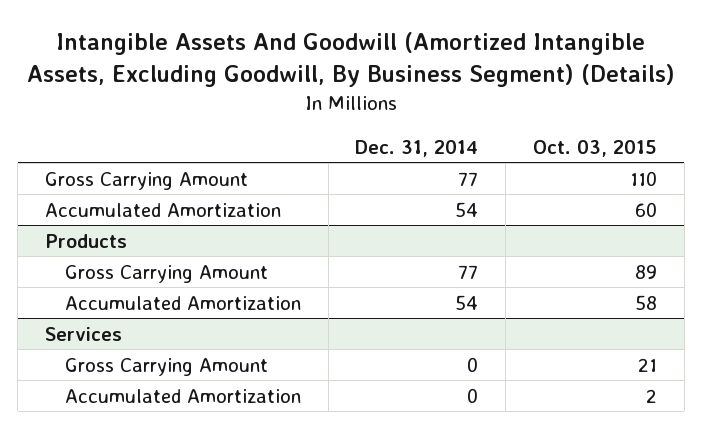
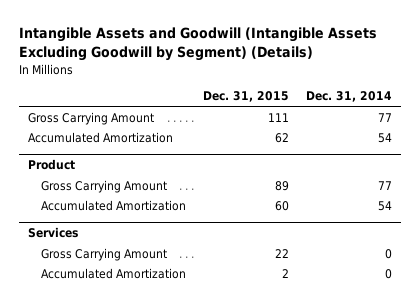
[27,32,676,88] Intangible Assets And Goodwill (Amortized Intangible Assets, Excluding Goodwill, By Business Segment) (Details) -> [19,27,378,62] Intangible Assets and Goodwill (Intangible Assets Excluding Goodwill by Segment) (Details)
[533,139,658,157] Oct. 03, 2015 -> none
none -> [202,91,289,103] Dec. 31, 2015
[45,233,128,248] Products -> [27,159,75,171] Product

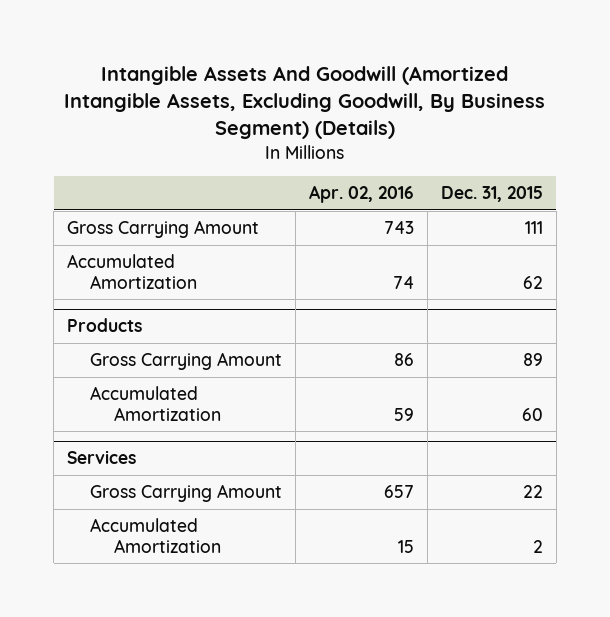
[19,27,378,62] Intangible Assets and Goodwill (Intangible Assets Excluding Goodwill by Segment) (Details) -> [64,65,546,140] Intangible Assets And Goodwill (Amortized Intangible Assets, Excluding Goodwill, By Business Segment) (Details)
[305,91,392,103] Dec. 31, 2014 -> none
none -> [309,185,415,204] Apr. 02, 2016
[27,159,75,171] Product -> [67,318,143,333] Products

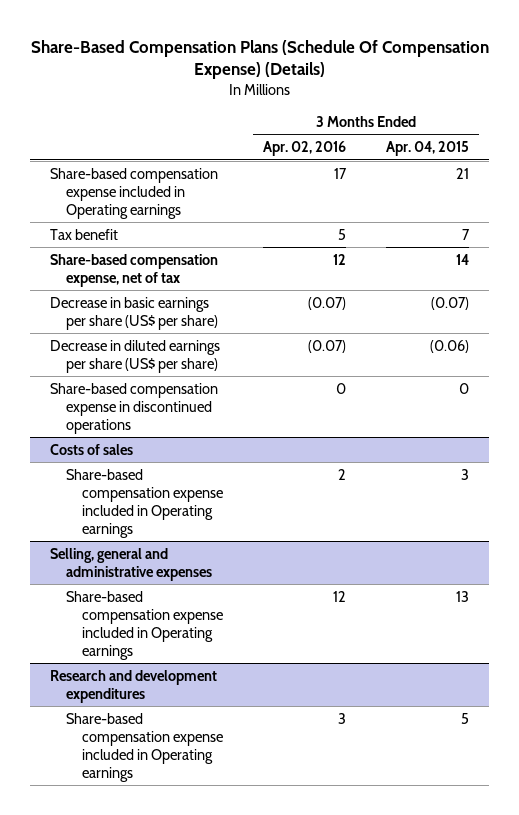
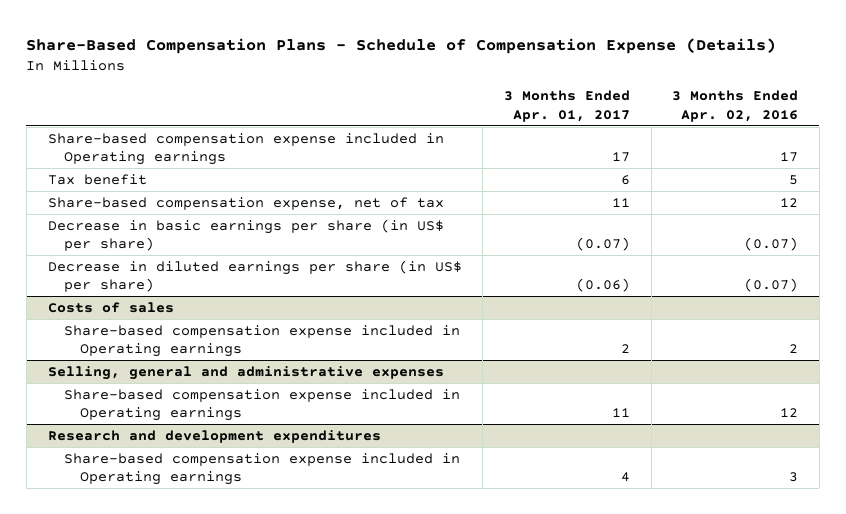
[30,39,489,80] Share-Based Compensation Plans (Schedule Of Compensation Expense) (Details) -> [26,37,777,54] Share-Based Compensation Plans - Schedule of Compensation Expense (Details)
[386,141,470,157] Apr. 04, 2015 -> none
none -> [503,90,630,122] 3 Months Ended Apr. 01, 2017
[49,382,218,434] Share-based compensation expense in discontinued operations -> none
[49,296,219,330] Decrease in basic earnings per share (US$ per share) -> [47,218,444,252] Decrease in basic earnings per share (in US$ per share)
[49,339,220,373] Decrease in diluted earnings per share (US$ per share) -> [47,259,462,293] Decrease in diluted earnings per share (in US$ per share)

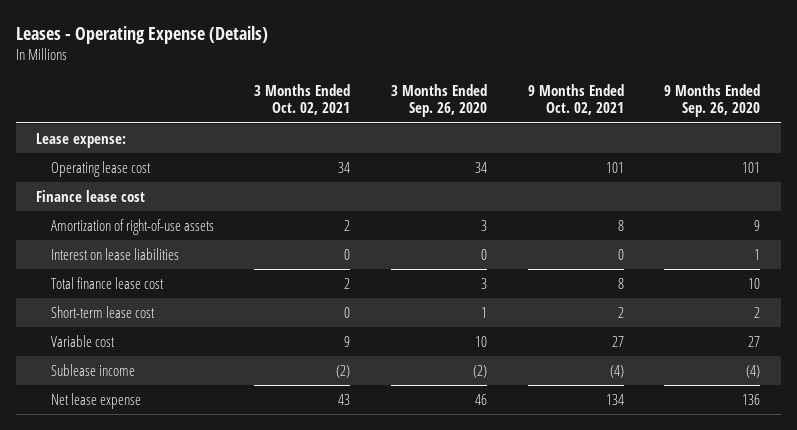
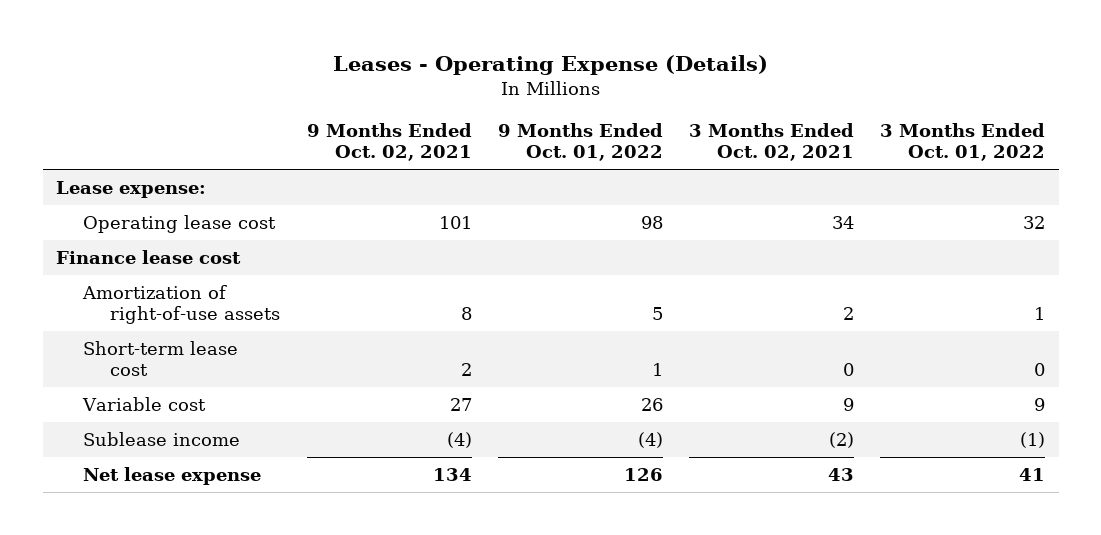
[390,83,487,118] 3 Months Ended Sep. 26, 2020 -> none
[664,83,761,118] 9 Months Ended Sep. 26, 2020 -> none
none -> [497,123,663,162] 9 Months Ended Oct. 01, 2022
none -> [880,123,1046,162] 3 Months Ended Oct. 01, 2022
[50,248,179,261] Interest on lease liabilities -> none
[50,277,164,290] Total finance lease cost -> none

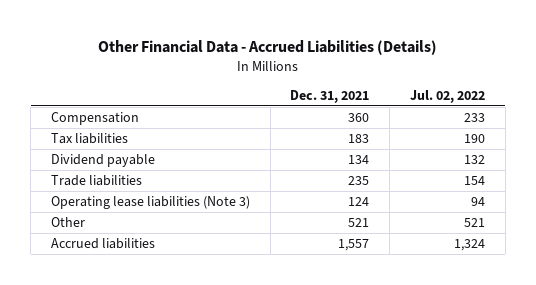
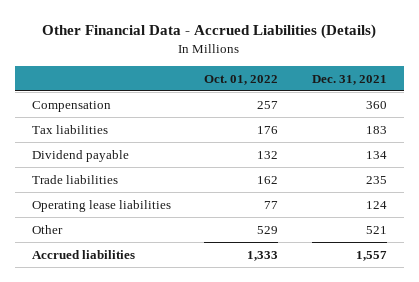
[409,89,485,103] Jul. 02, 2022 -> none
none -> [204,74,279,85] Oct. 01, 2022
[50,196,250,210] Operating lease liabilities (Note 3) -> [31,199,171,212] Operating lease liabilities

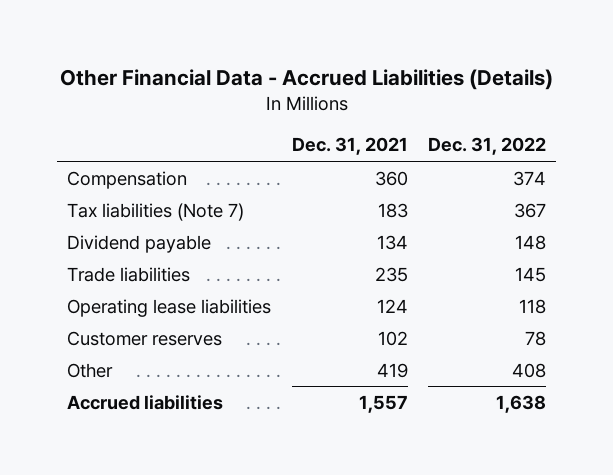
[204,74,279,85] Oct. 01, 2022 -> none
none -> [428,137,547,156] Dec. 31, 2022
[31,124,108,134] Tax liabilities -> [66,202,244,221] Tax liabilities (Note 7)
none -> [66,330,222,346] Customer reserves
[366,225,388,234] 521 -> [376,362,408,378] 419

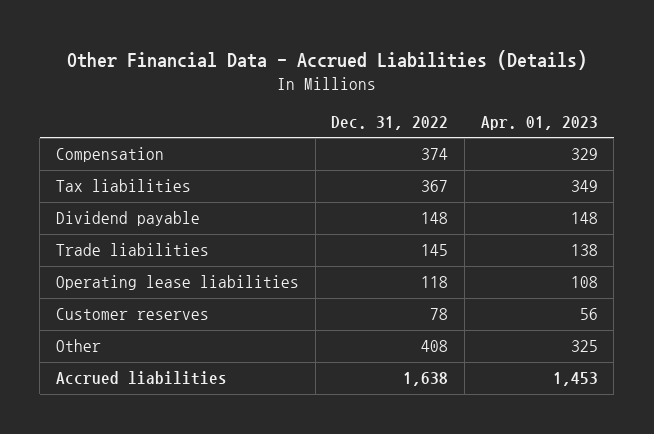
[291,137,408,156] Dec. 31, 2021 -> none
none -> [480,115,598,130] Apr. 01, 2023
[66,202,244,221] Tax liabilities (Note 7) -> [56,179,192,193] Tax liabilities

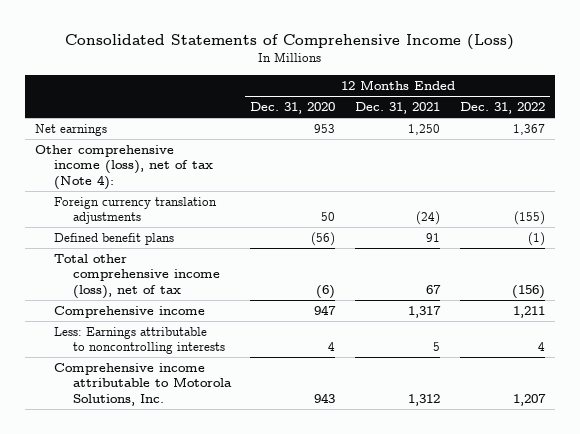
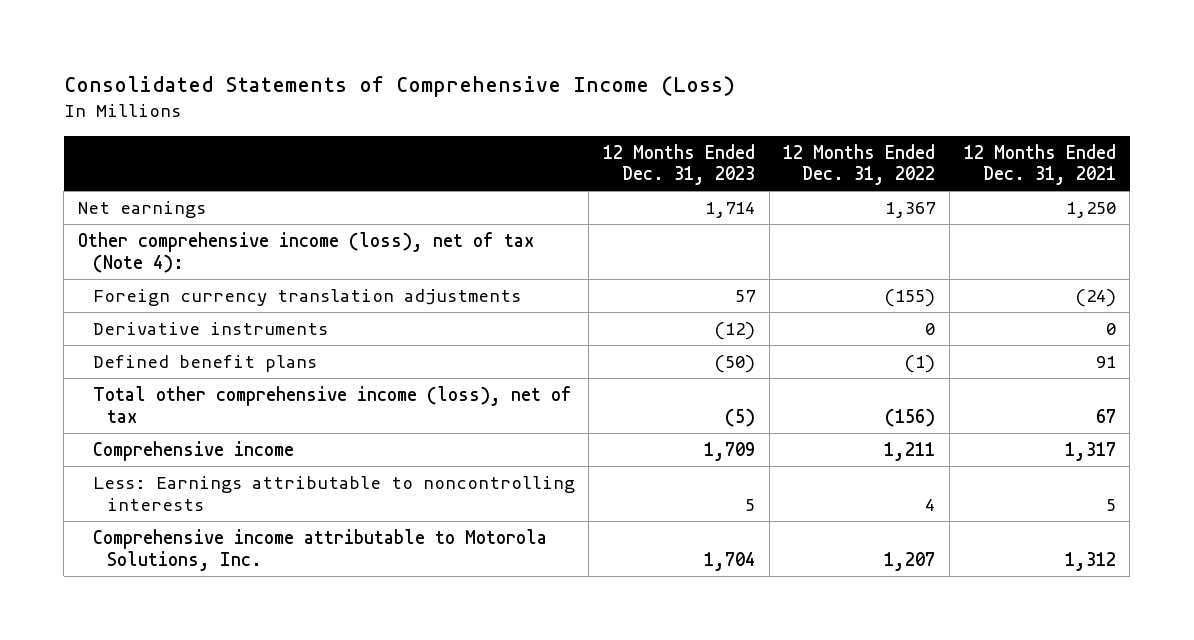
[250,102,336,115] Dec. 31, 2020 -> none
none -> [603,143,756,186] 12 Months Ended Dec. 31, 2023
none -> [92,321,328,335] Derivative instruments

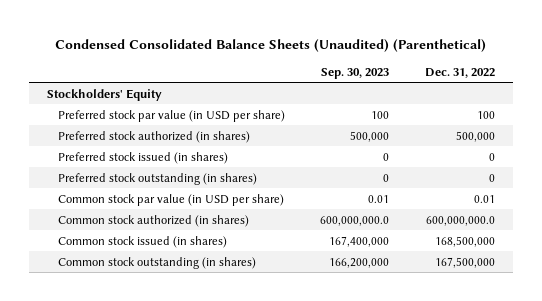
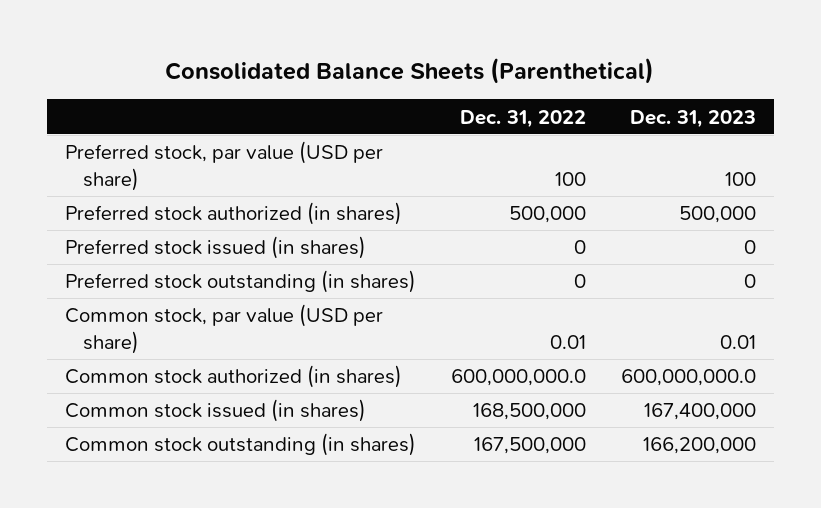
[55,38,487,52] Condensed Consolidated Balance Sheets (Unaudited) (Parenthetical) -> [165,57,655,84] Consolidated Balance Sheets (Parenthetical)
[321,67,390,79] Sep. 30, 2023 -> none
none -> [629,109,756,128] Dec. 31, 2023
[47,88,163,101] Stockholders' Equity -> none
[57,109,285,122] Preferred stock par value (in USD per share) -> [64,141,383,191] Preferred stock, par value (USD per share)
[57,193,284,206] Common stock par value (in USD per share) -> [64,304,383,354] Common stock, par value (USD per share)

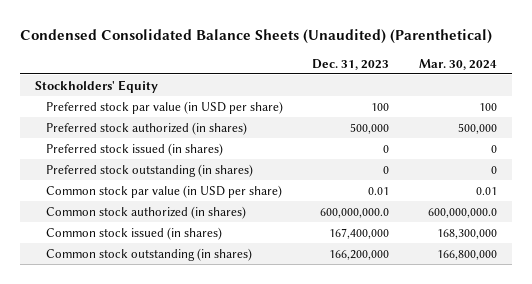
[165,57,655,84] Consolidated Balance Sheets (Parenthetical) -> [19,29,492,45] Condensed Consolidated Balance Sheets (Unaudited) (Parenthetical)
[459,109,586,128] Dec. 31, 2022 -> none
none -> [419,58,498,70] Mar. 30, 2024
none -> [34,79,158,93] Stockholders' Equity
[64,141,383,191] Preferred stock, par value (USD per share) -> [45,100,283,114] Preferred stock par value (in USD per share)
[64,304,383,354] Common stock, par value (USD per share) -> [45,184,282,198] Common stock par value (in USD per share)

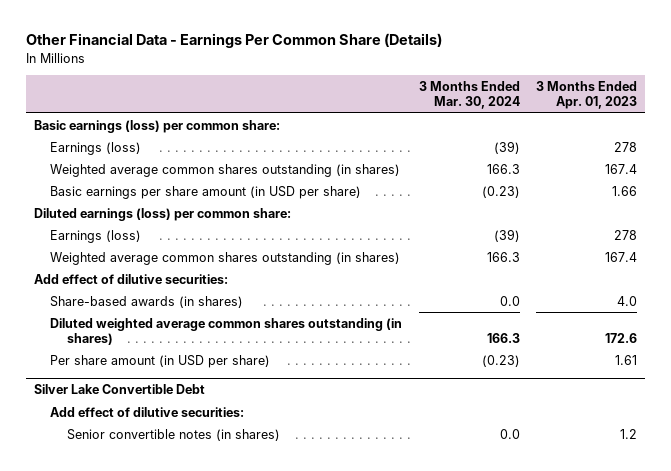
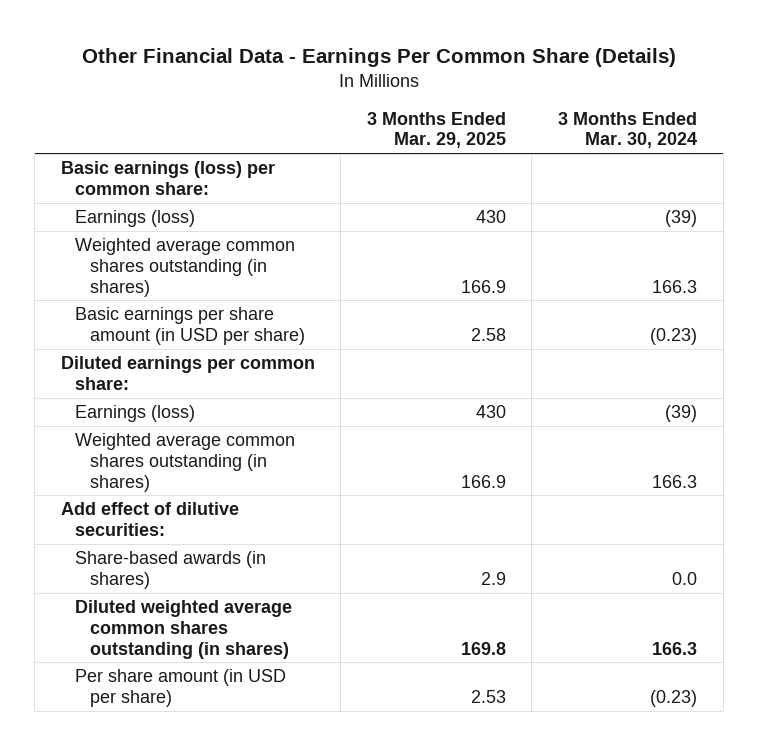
[536,81,638,110] 3 Months Ended Apr. 01, 2023 -> none
none -> [366,111,506,149] 3 Months Ended Mar. 29, 2025
[33,207,291,221] Diluted earnings (loss) per common share: -> [60,355,315,390] Diluted earnings per common share:
[33,384,205,395] Silver Lake Convertible Debt -> none
[50,406,245,417] Add effect of dilutive securities: -> none
[66,428,280,441] Senior convertible notes (in shares) -> none

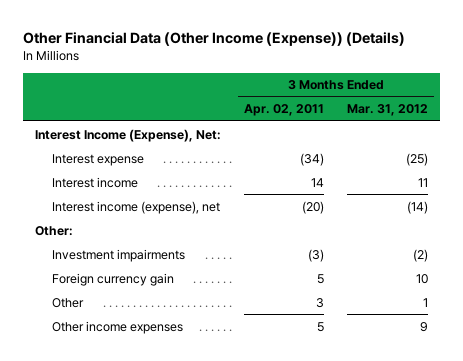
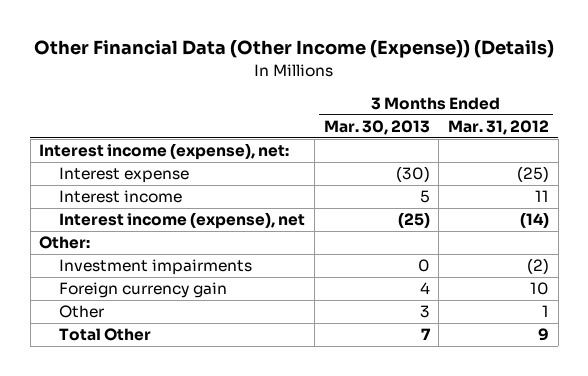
[243,104,324,117] Apr. 02, 2011 -> none
none -> [323,119,430,135] Mar. 30, 2013
[34,128,221,142] Interest Income (Expense), Net: -> [39,143,290,161] Interest income (expense), net:
[51,320,183,334] Other income expenses -> [59,328,152,342] Total Other

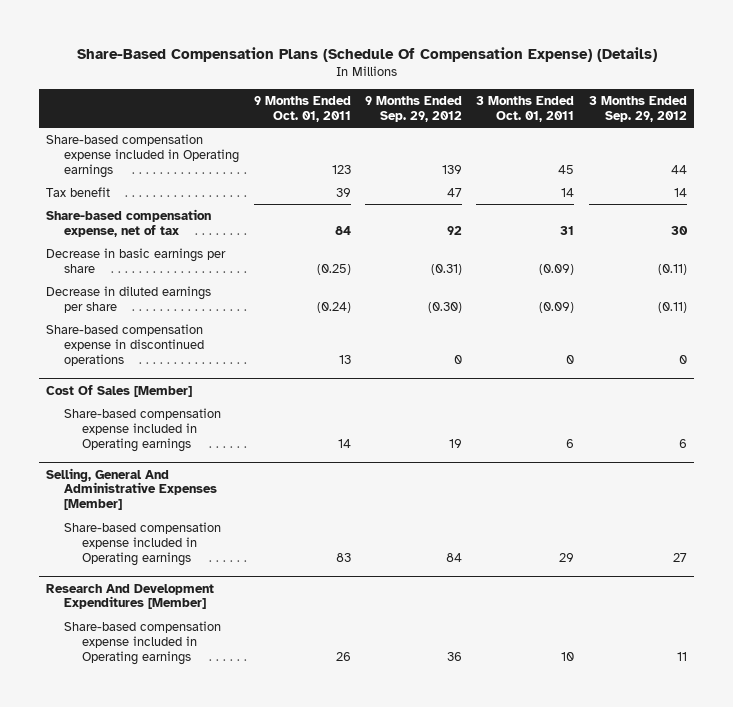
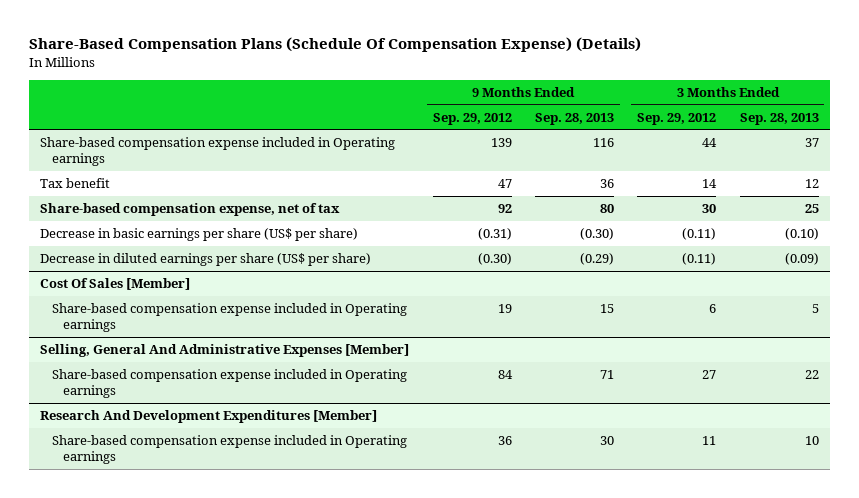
[253,96,351,122] 9 Months Ended Oct. 01, 2011 -> none
[476,96,575,122] 3 Months Ended Oct. 01, 2011 -> none
none -> [535,112,615,125] Sep. 28, 2013
none -> [739,112,819,125] Sep. 28, 2013
[46,324,205,366] Share-based compensation expense in discontinued operations -> none
[46,248,227,274] Decrease in basic earnings per share -> [40,228,359,242] Decrease in basic earnings per share (US$ per share)
[46,286,212,314] Decrease in diluted earnings per share -> [40,253,372,267] Decrease in diluted earnings per share (US$ per share)

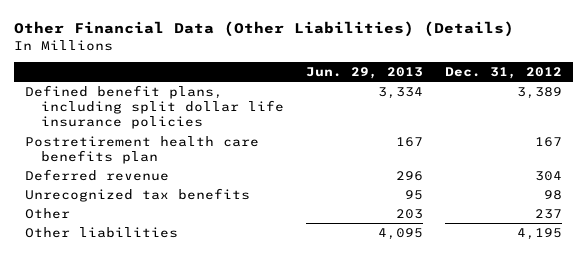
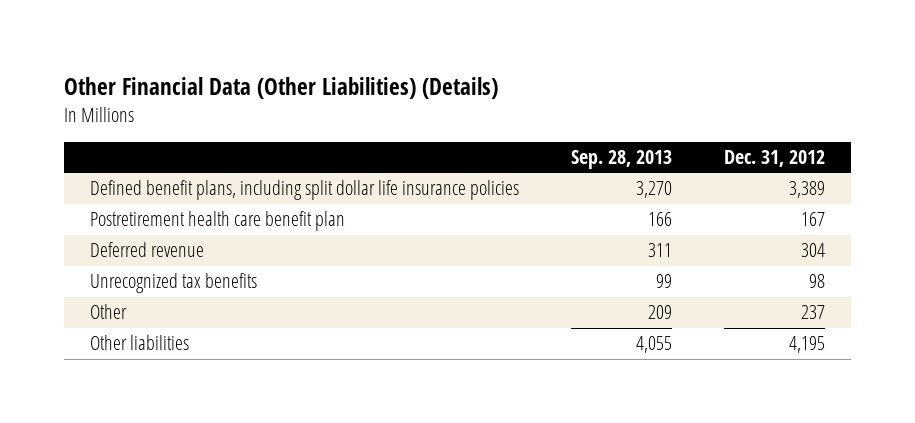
[306,67,424,80] Jun. 29, 2013 -> none
none -> [571,149,673,169] Sep. 28, 2013
[25,135,260,165] Postretirement health care benefits plan -> [90,211,346,232] Postretirement health care benefit plan

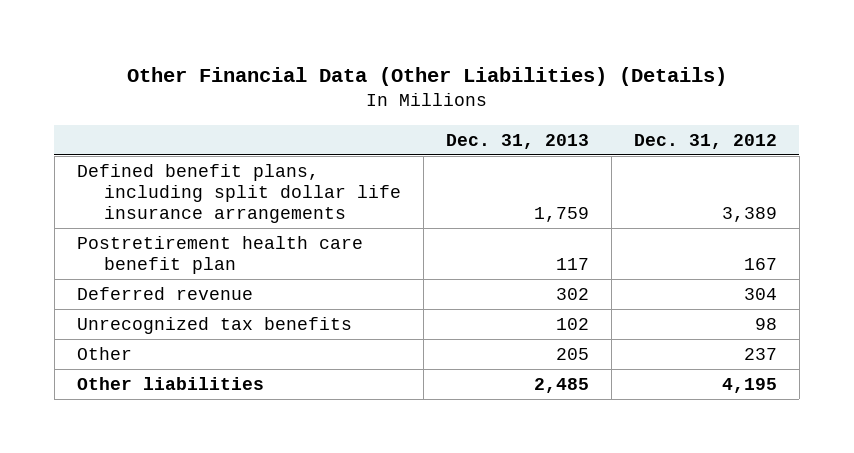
[571,149,673,169] Sep. 28, 2013 -> none
none -> [445,133,589,149] Dec. 31, 2013
[90,180,520,201] Defined benefit plans, including split dollar life insurance policies -> [76,164,401,223] Defined benefit plans, including split dollar life insurance arrangements

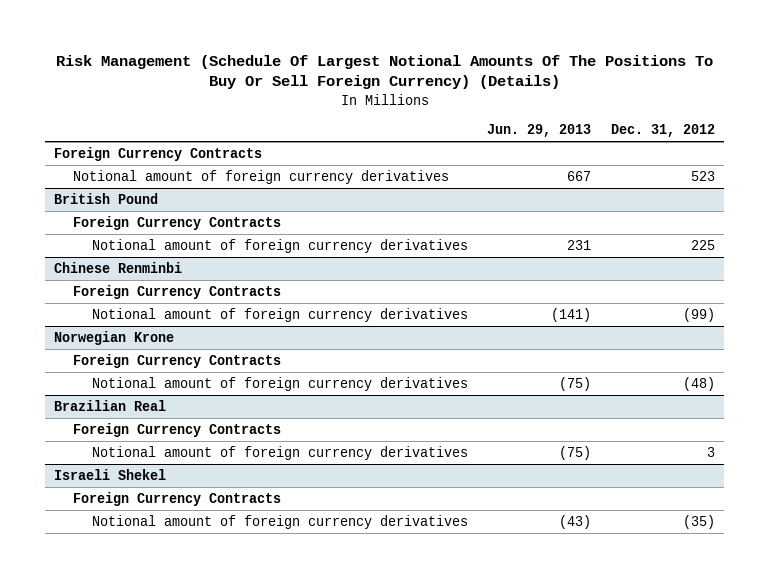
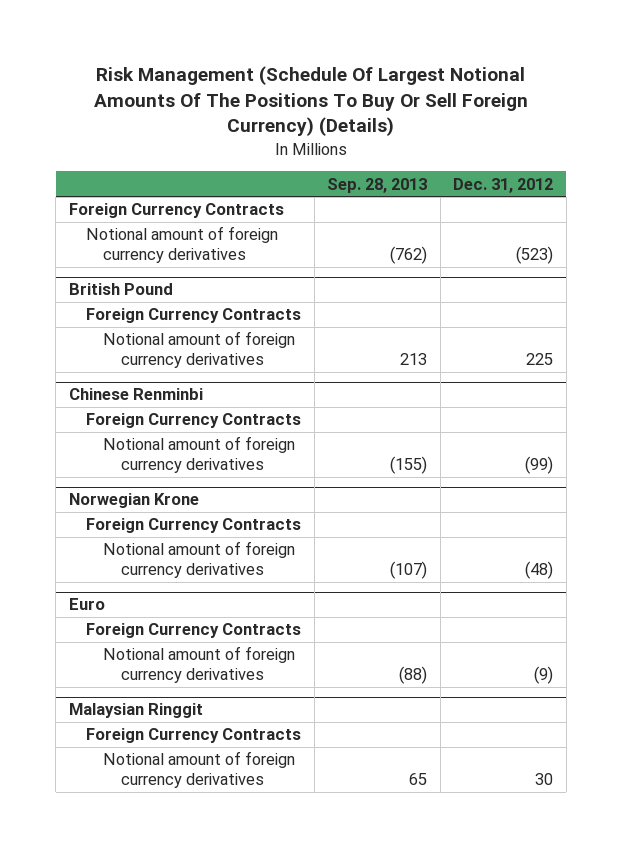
[487,124,592,138] Jun. 29, 2013 -> none
none -> [327,177,428,193] Sep. 28, 2013
[690,171,715,182] 523 -> [516,246,554,265] (523)
[54,400,167,412] Brazilian Real -> none
none -> [68,598,105,611] Euro
[54,469,167,481] Israeli Shekel -> none
[706,447,715,458] 3 -> [534,666,554,685] (9)
none -> [68,703,203,719] Malaysian Ringgit
[682,515,715,530] (35) -> [535,773,554,786] 30

